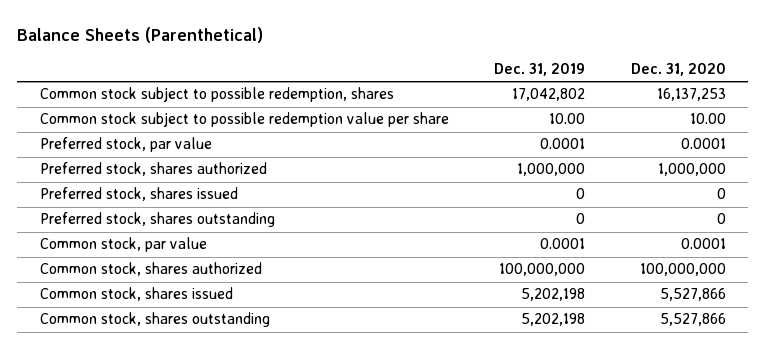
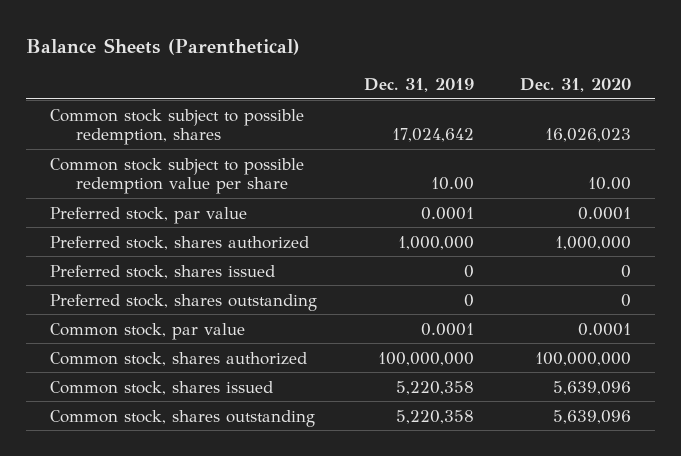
[512,88,586,102] 17,042,802 -> [391,128,474,143] 17,024,642
[656,88,726,102] 16,137,253 -> [545,128,632,143] 16,026,023
[521,288,586,302] 5,202,198 -> [395,380,474,395] 5,220,358
[659,288,726,302] 5,527,866 -> [553,380,632,395] 5,639,096
[521,313,586,327] 5,202,198 -> [395,409,474,424] 5,220,358
[659,313,726,327] 5,527,866 -> [553,409,632,424] 5,639,096

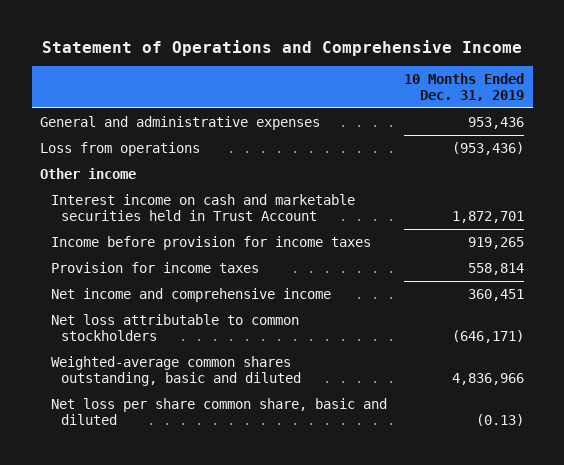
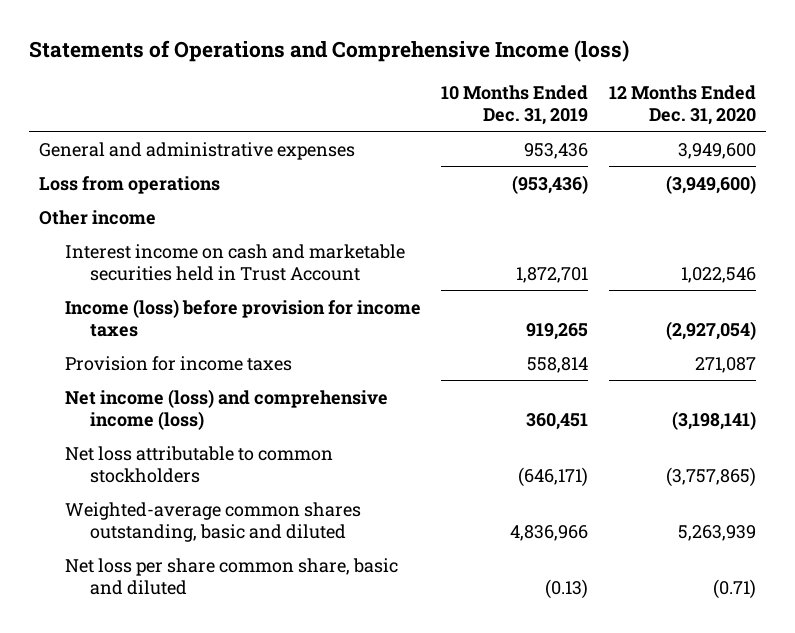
[42,39,523,56] Statement of Operations and Comprehensive Income -> [28,40,629,63] Statements of Operations and Comprehensive Income (loss)
none -> [609,84,757,125] 12 Months Ended Dec. 31, 2020
[50,235,371,250] Income before provision for income taxes -> [64,298,421,337] Income (loss) before provision for income taxes
[50,287,331,302] Net income and comprehensive income -> [64,388,388,430] Net income (loss) and comprehensive income (loss)

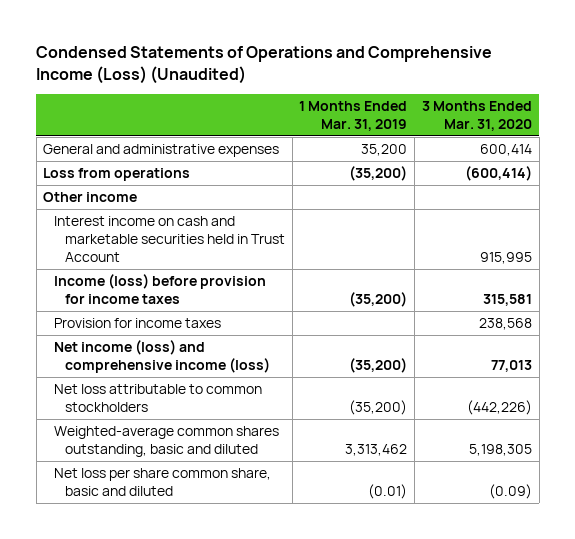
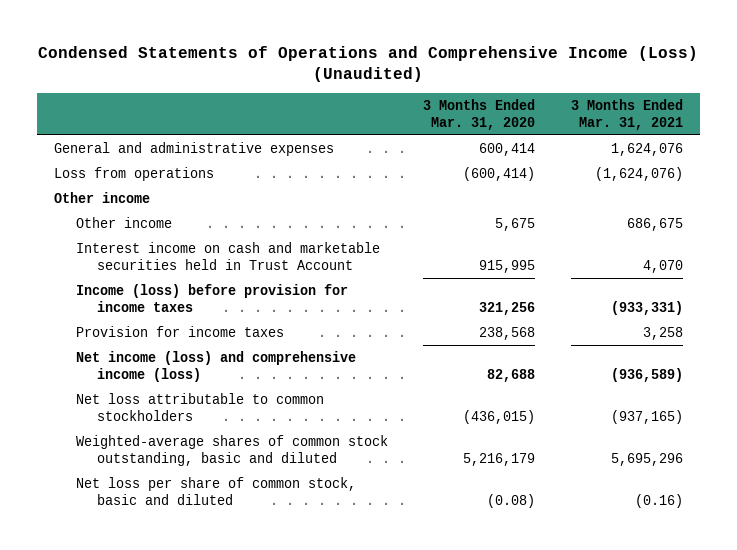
[299,100,408,132] 1 Months Ended Mar. 31, 2019 -> none
none -> [570,99,683,130] 3 Months Ended Mar. 31, 2021
none -> [75,217,172,229] Other income
[483,294,533,307] 315,581 -> [479,301,536,315] 321,256
[491,360,533,373] 77,013 -> [487,368,536,382] 82,688
[467,400,533,416] (442,226) -> [463,409,536,424] (436,015)
[54,426,280,458] Weighted-average common shares outstanding, basic and diluted -> [75,435,388,466] Weighted-average shares of common stock outstanding, basic and diluted
[469,444,533,457] 5,198,305 -> [463,452,536,466] 5,216,179
[54,468,272,497] Net loss per share common share, basic and diluted -> [75,477,356,505] Net loss per share of common stock, basic and diluted
[489,484,533,500] (0.09) -> [487,493,536,508] (0.08)

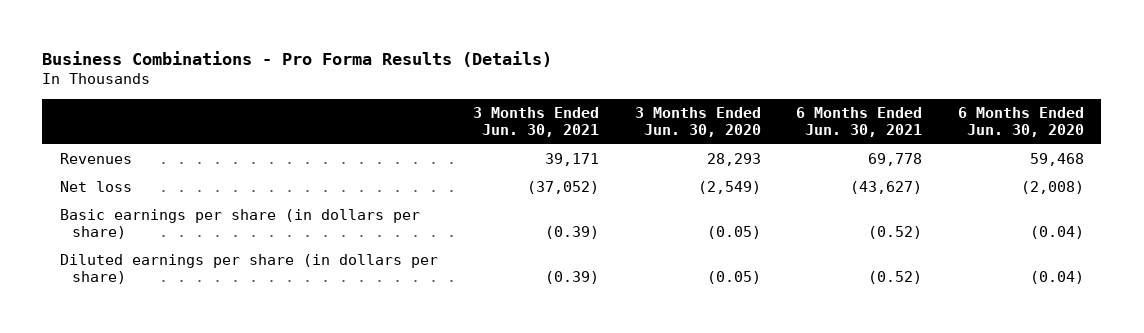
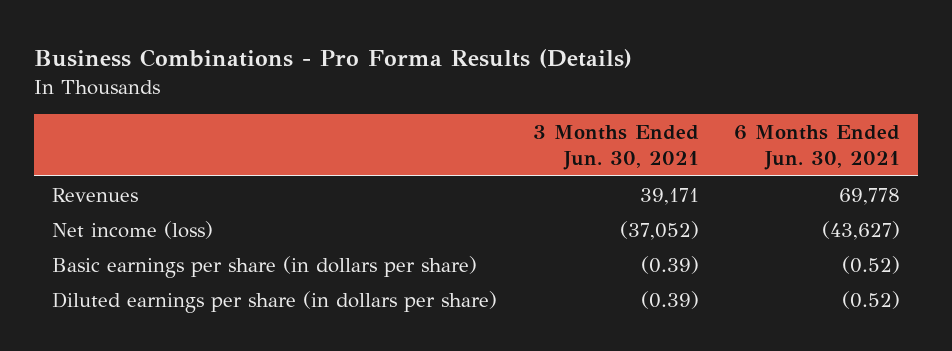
[634,107,761,138] 3 Months Ended Jun. 30, 2020 -> none
[957,107,1084,138] 6 Months Ended Jun. 30, 2020 -> none
[60,181,133,193] Net loss -> [52,220,214,239] Net income (loss)

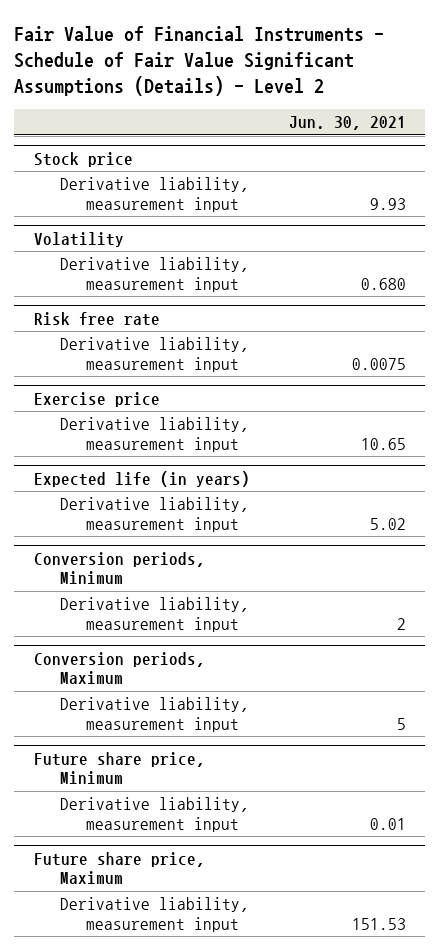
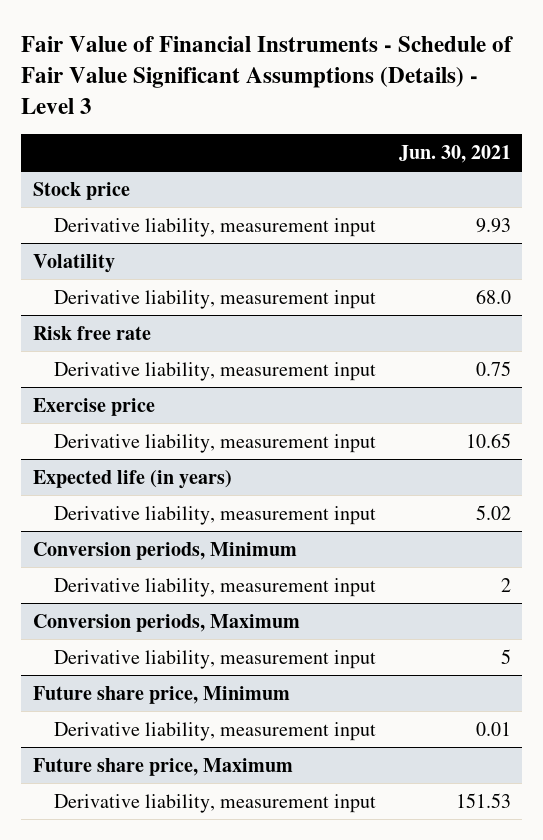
[13,26,384,97] Fair Value of Financial Instruments - Schedule of Fair Value Significant Assumptions (Details) - Level 2 -> [21,36,514,114] Fair Value of Financial Instruments - Schedule of Fair Value Significant Assumptions (Details) - Level 3
[360,277,406,290] 0.680 -> [475,288,511,304] 68.0
[351,357,406,370] 0.0075 -> [475,360,511,376] 0.75

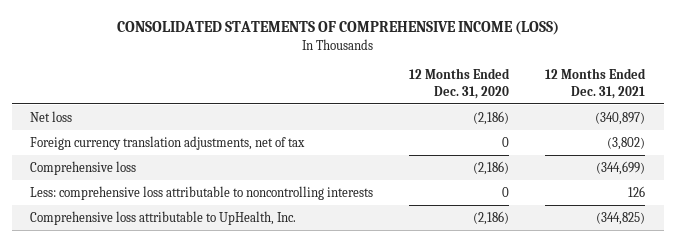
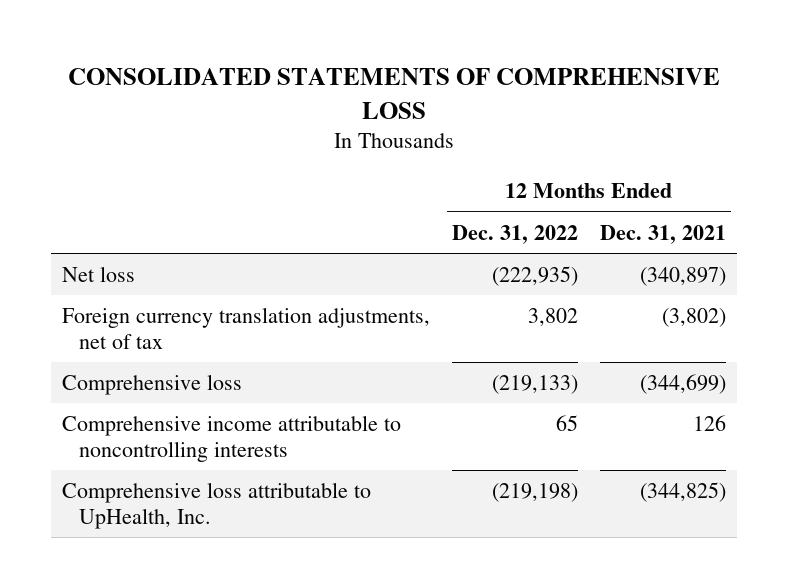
[116,21,559,36] CONSOLIDATED STATEMENTS OF COMPREHENSIVE INCOME (LOSS) -> [68,68,721,119] CONSOLIDATED STATEMENTS OF COMPREHENSIVE LOSS
[409,68,511,99] 12 Months Ended Dec. 31, 2020 -> none
none -> [452,224,579,244] Dec. 31, 2022
[30,185,374,200] Less: comprehensive loss attributable to noncontrolling interests -> [62,414,402,462] Comprehensive income attributable to noncontrolling interests

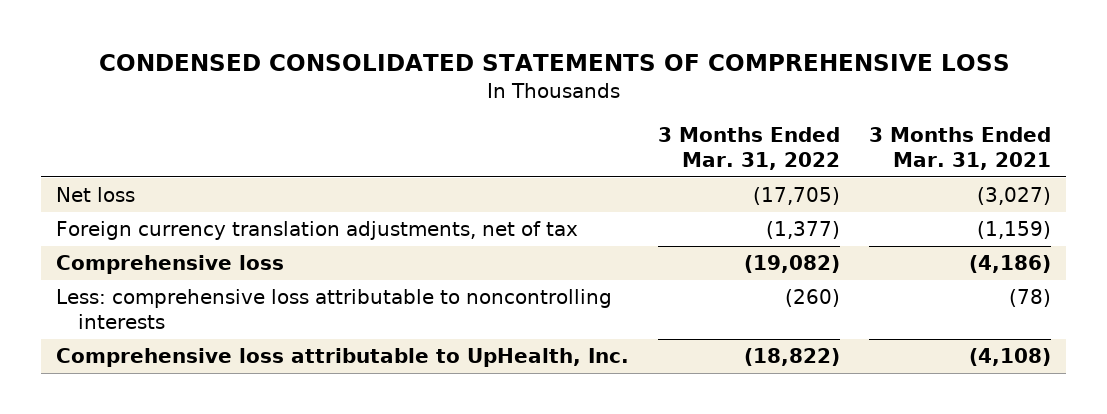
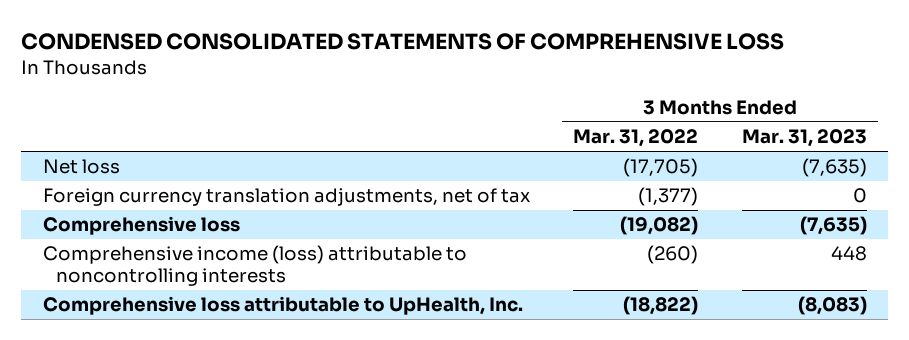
[869,127,1052,170] 3 Months Ended Mar. 31, 2021 -> none
none -> [741,129,867,148] Mar. 31, 2023
[55,289,612,329] Less: comprehensive loss attributable to noncontrolling interests -> [42,245,467,287] Comprehensive income (loss) attributable to noncontrolling interests

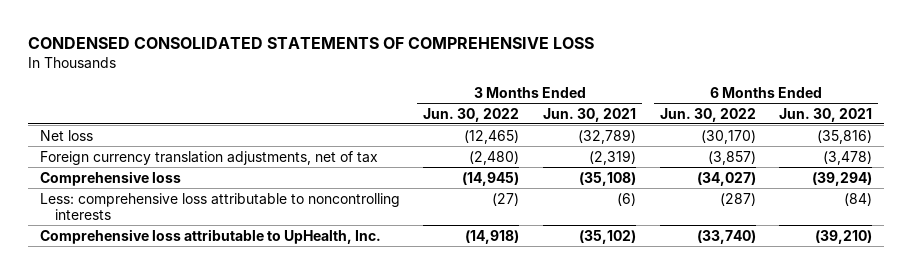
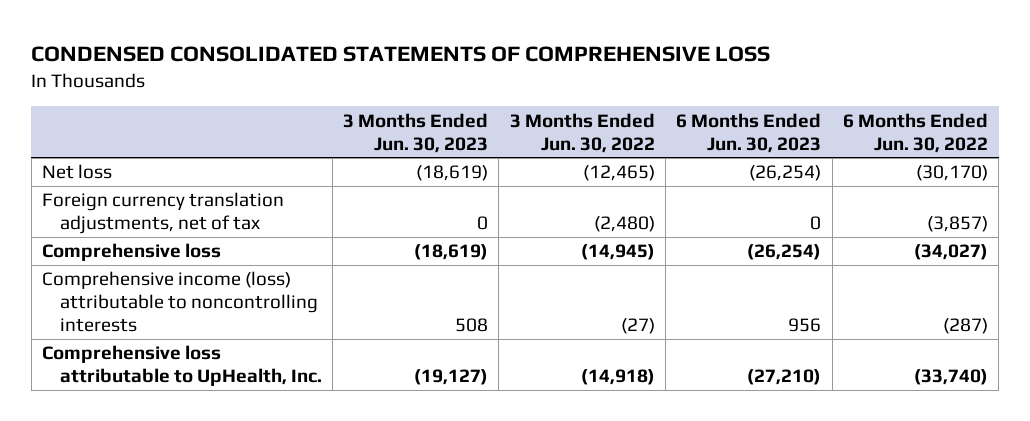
[542,107,636,122] Jun. 30, 2021 -> none
[779,107,873,122] Jun. 30, 2021 -> none
none -> [343,112,489,153] 3 Months Ended Jun. 30, 2023
none -> [676,112,822,153] 6 Months Ended Jun. 30, 2023
[39,192,400,220] Less: comprehensive loss attributable to noncontrolling interests -> [42,271,318,333] Comprehensive income (loss) attributable to noncontrolling interests

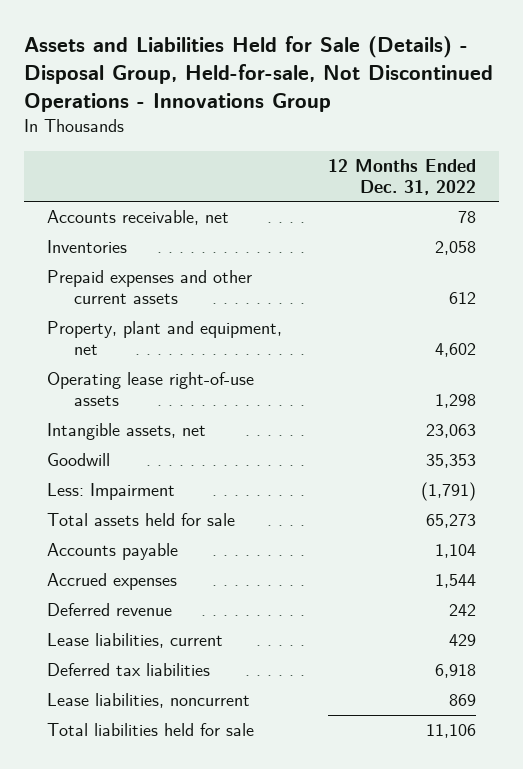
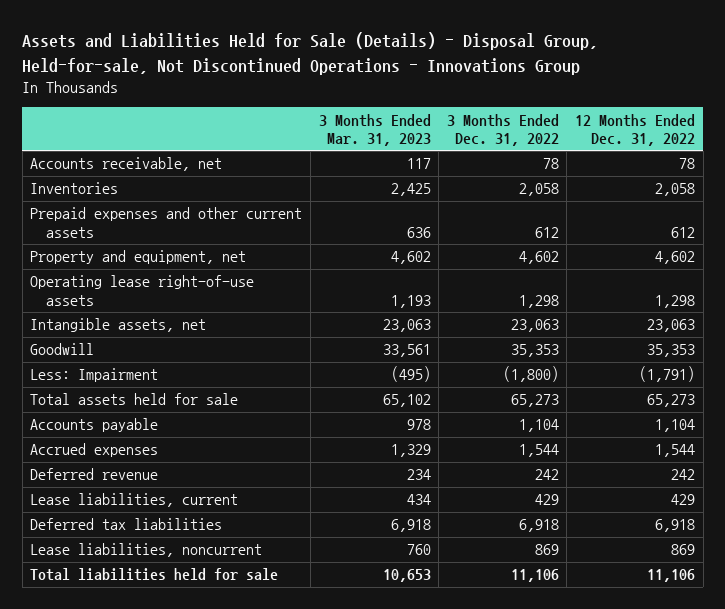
none -> [318,113,431,146] 3 Months Ended Mar. 31, 2023
none -> [446,113,559,146] 3 Months Ended Dec. 31, 2022
[46,321,282,356] Property, plant and equipment, net -> [30,250,247,265] Property and equipment, net

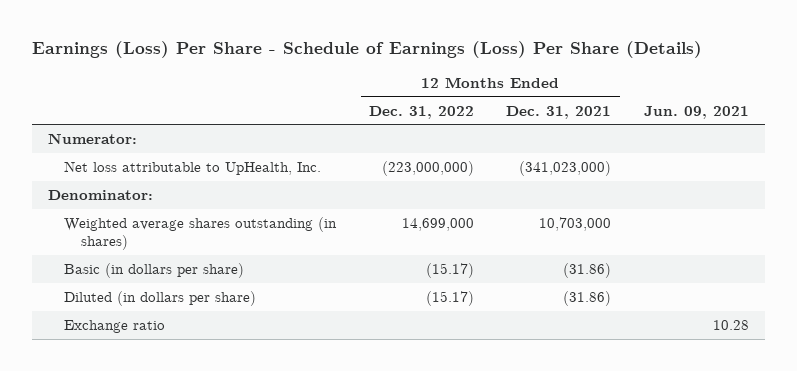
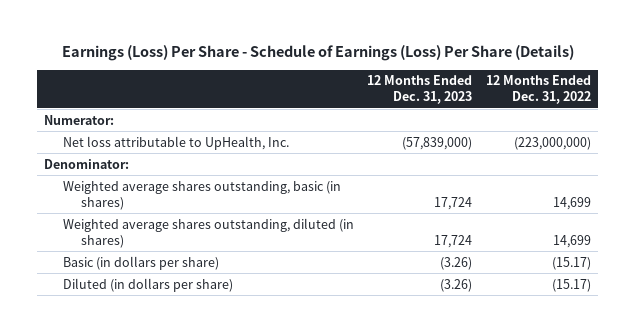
[506,105,612,119] Dec. 31, 2021 -> none
[644,105,750,119] Jun. 09, 2021 -> none
none -> [367,75,473,105] 12 Months Ended Dec. 31, 2023
[64,216,338,251] Weighted average shares outstanding (in shares) -> [62,180,341,210] Weighted average shares outstanding, basic (in shares)
[401,217,474,231] 14,699,000 -> [553,196,592,210] 14,699
none -> [62,217,354,248] Weighted average shares outstanding, diluted (in shares)
[64,319,166,333] Exchange ratio -> none

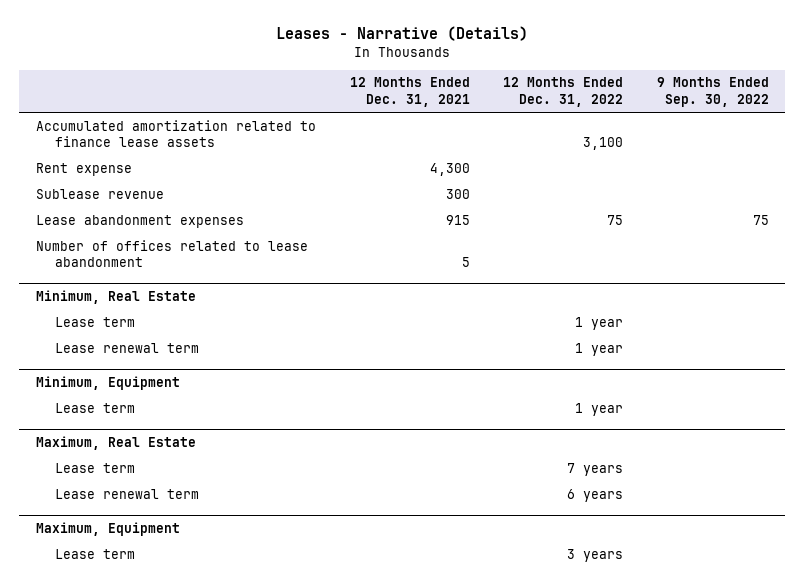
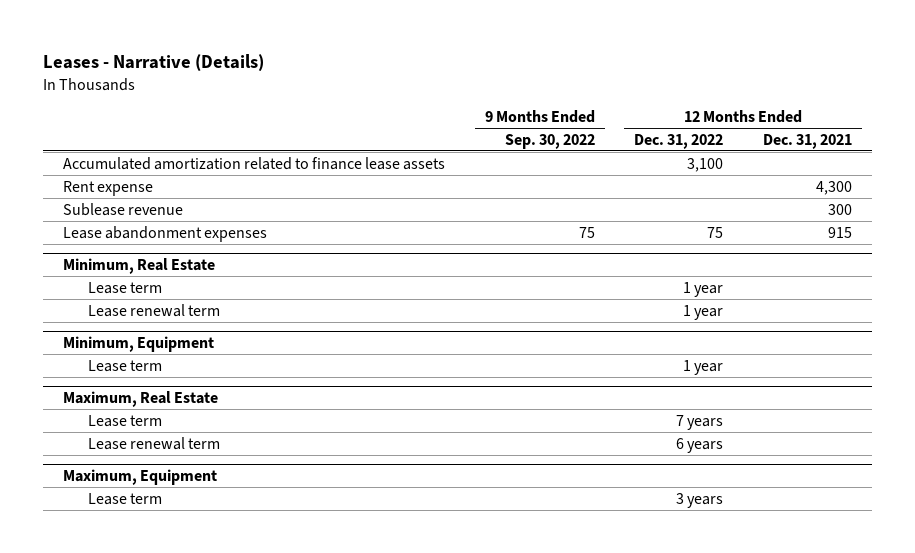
[36,239,309,268] Number of offices related to lease abandonment -> none

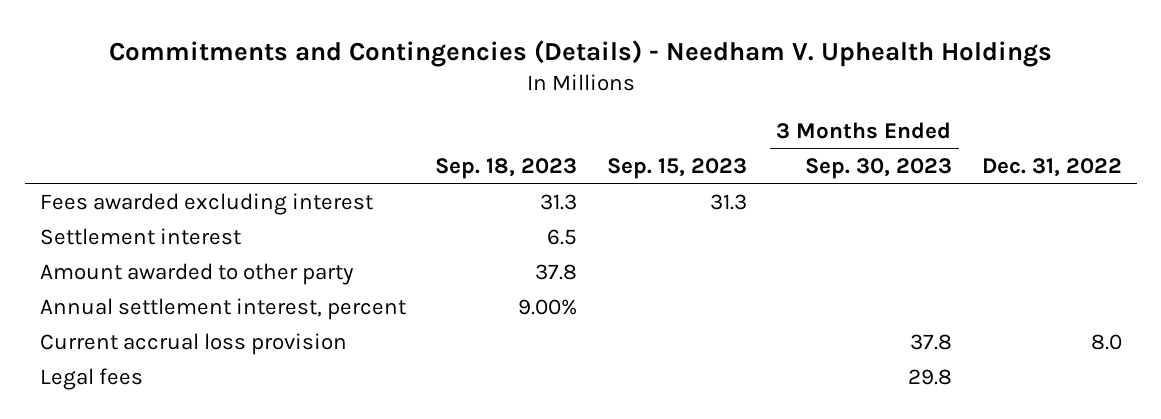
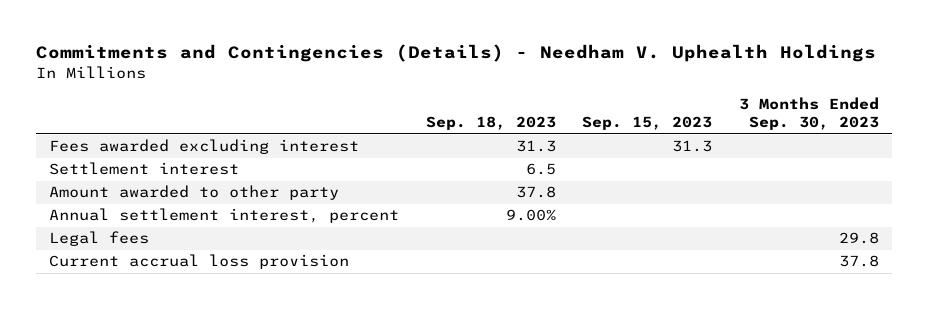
[981,157,1122,177] Dec. 31, 2022 -> none
[39,332,347,355] Current accrual loss provision -> [49,254,350,270] Current accrual loss provision

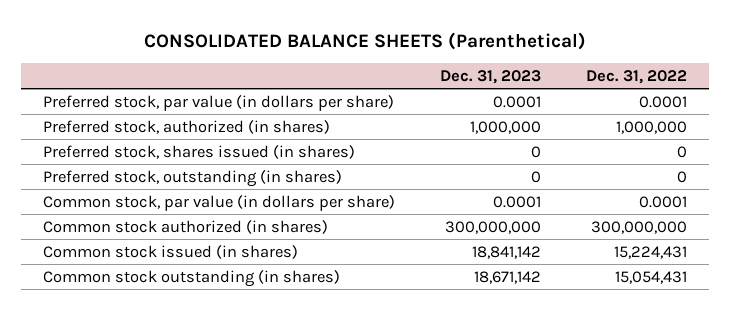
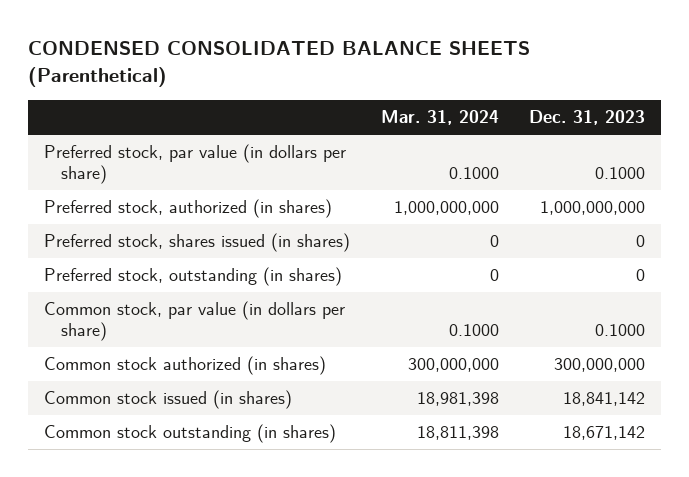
[144,31,587,50] CONSOLIDATED BALANCE SHEETS (Parenthetical) -> [28,41,531,88] CONDENSED CONSOLIDATED BALANCE SHEETS (Parenthetical)
[585,69,687,84] Dec. 31, 2022 -> none
none -> [380,110,499,126] Mar. 31, 2024
[493,95,542,108] 0.0001 -> [595,167,646,180] 0.1000
[470,120,542,134] 1,000,000 -> [540,201,646,216] 1,000,000,000
[493,195,542,208] 0.0001 -> [595,324,646,337] 0.1000

